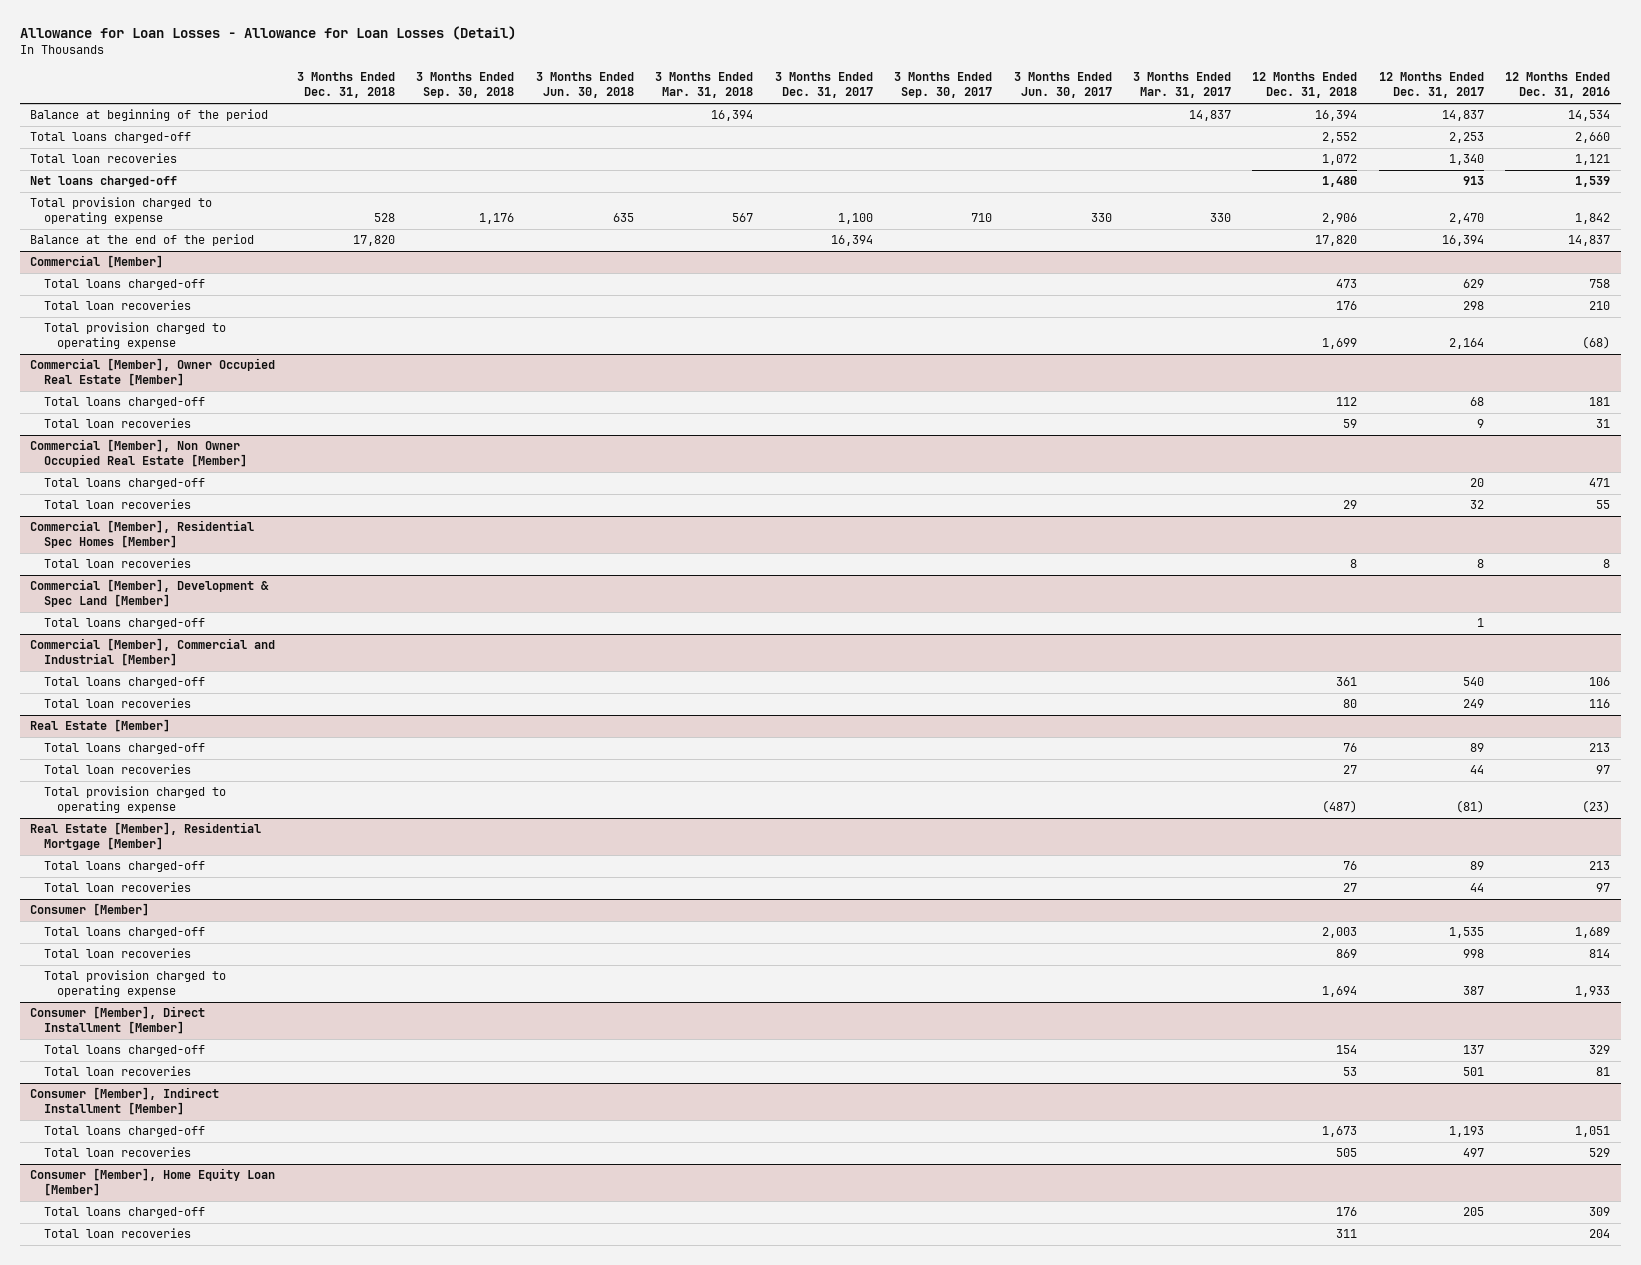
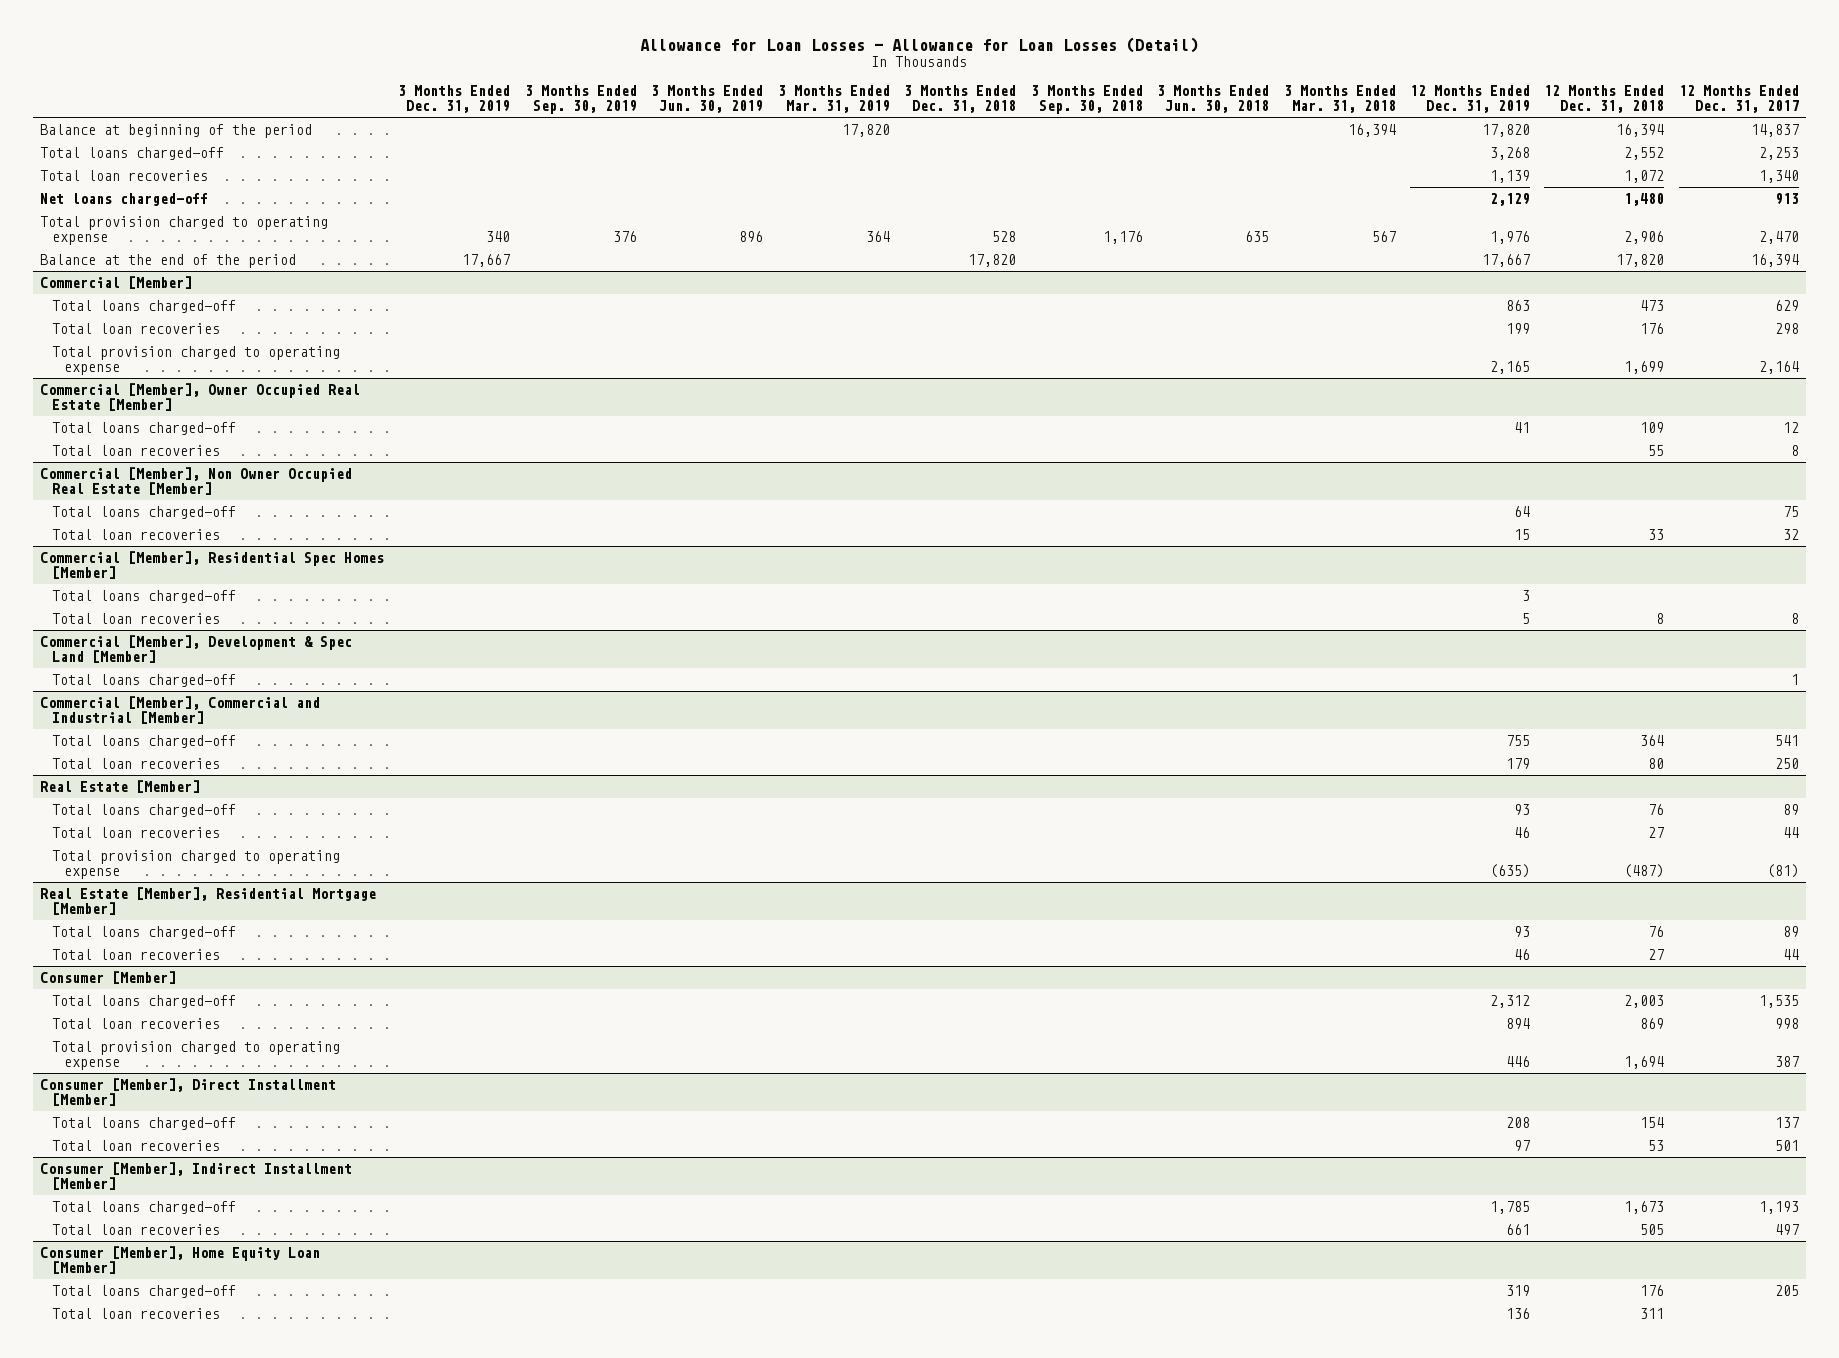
[774,72,873,99] 3 Months Ended Dec. 31, 2017 -> none
[894,72,993,99] 3 Months Ended Sep. 30, 2017 -> none
[1013,72,1112,99] 3 Months Ended Jun. 30, 2017 -> none
[1132,72,1231,99] 3 Months Ended Mar. 31, 2017 -> none
[1505,72,1611,99] 12 Months Ended Dec. 31, 2016 -> none
none -> [398,84,511,114] 3 Months Ended Dec. 31, 2019
none -> [524,84,637,115] 3 Months Ended Sep. 30, 2019
none -> [651,84,764,114] 3 Months Ended Jun. 30, 2019
none -> [777,84,890,114] 3 Months Ended Mar. 31, 2019
none -> [1410,84,1531,114] 12 Months Ended Dec. 31, 2019
[1336,397,1358,407] 112 -> [1640,422,1665,434] 109
[1469,397,1484,407] 68 -> [1782,422,1799,434] 12
[1343,419,1358,429] 59 -> [1648,445,1665,457] 55
[1476,419,1484,429] 9 -> [1790,445,1799,457] 8
[1469,478,1484,488] 20 -> [1782,506,1799,518] 75
[1343,500,1358,510] 29 -> [1648,529,1665,541] 33
none -> [51,590,236,604] Total loans charged-off
[1336,677,1358,687] 361 -> [1640,735,1665,747] 364
[1462,677,1484,687] 540 -> [1774,735,1799,747] 541
[1462,699,1484,709] 249 -> [1774,758,1799,770] 250

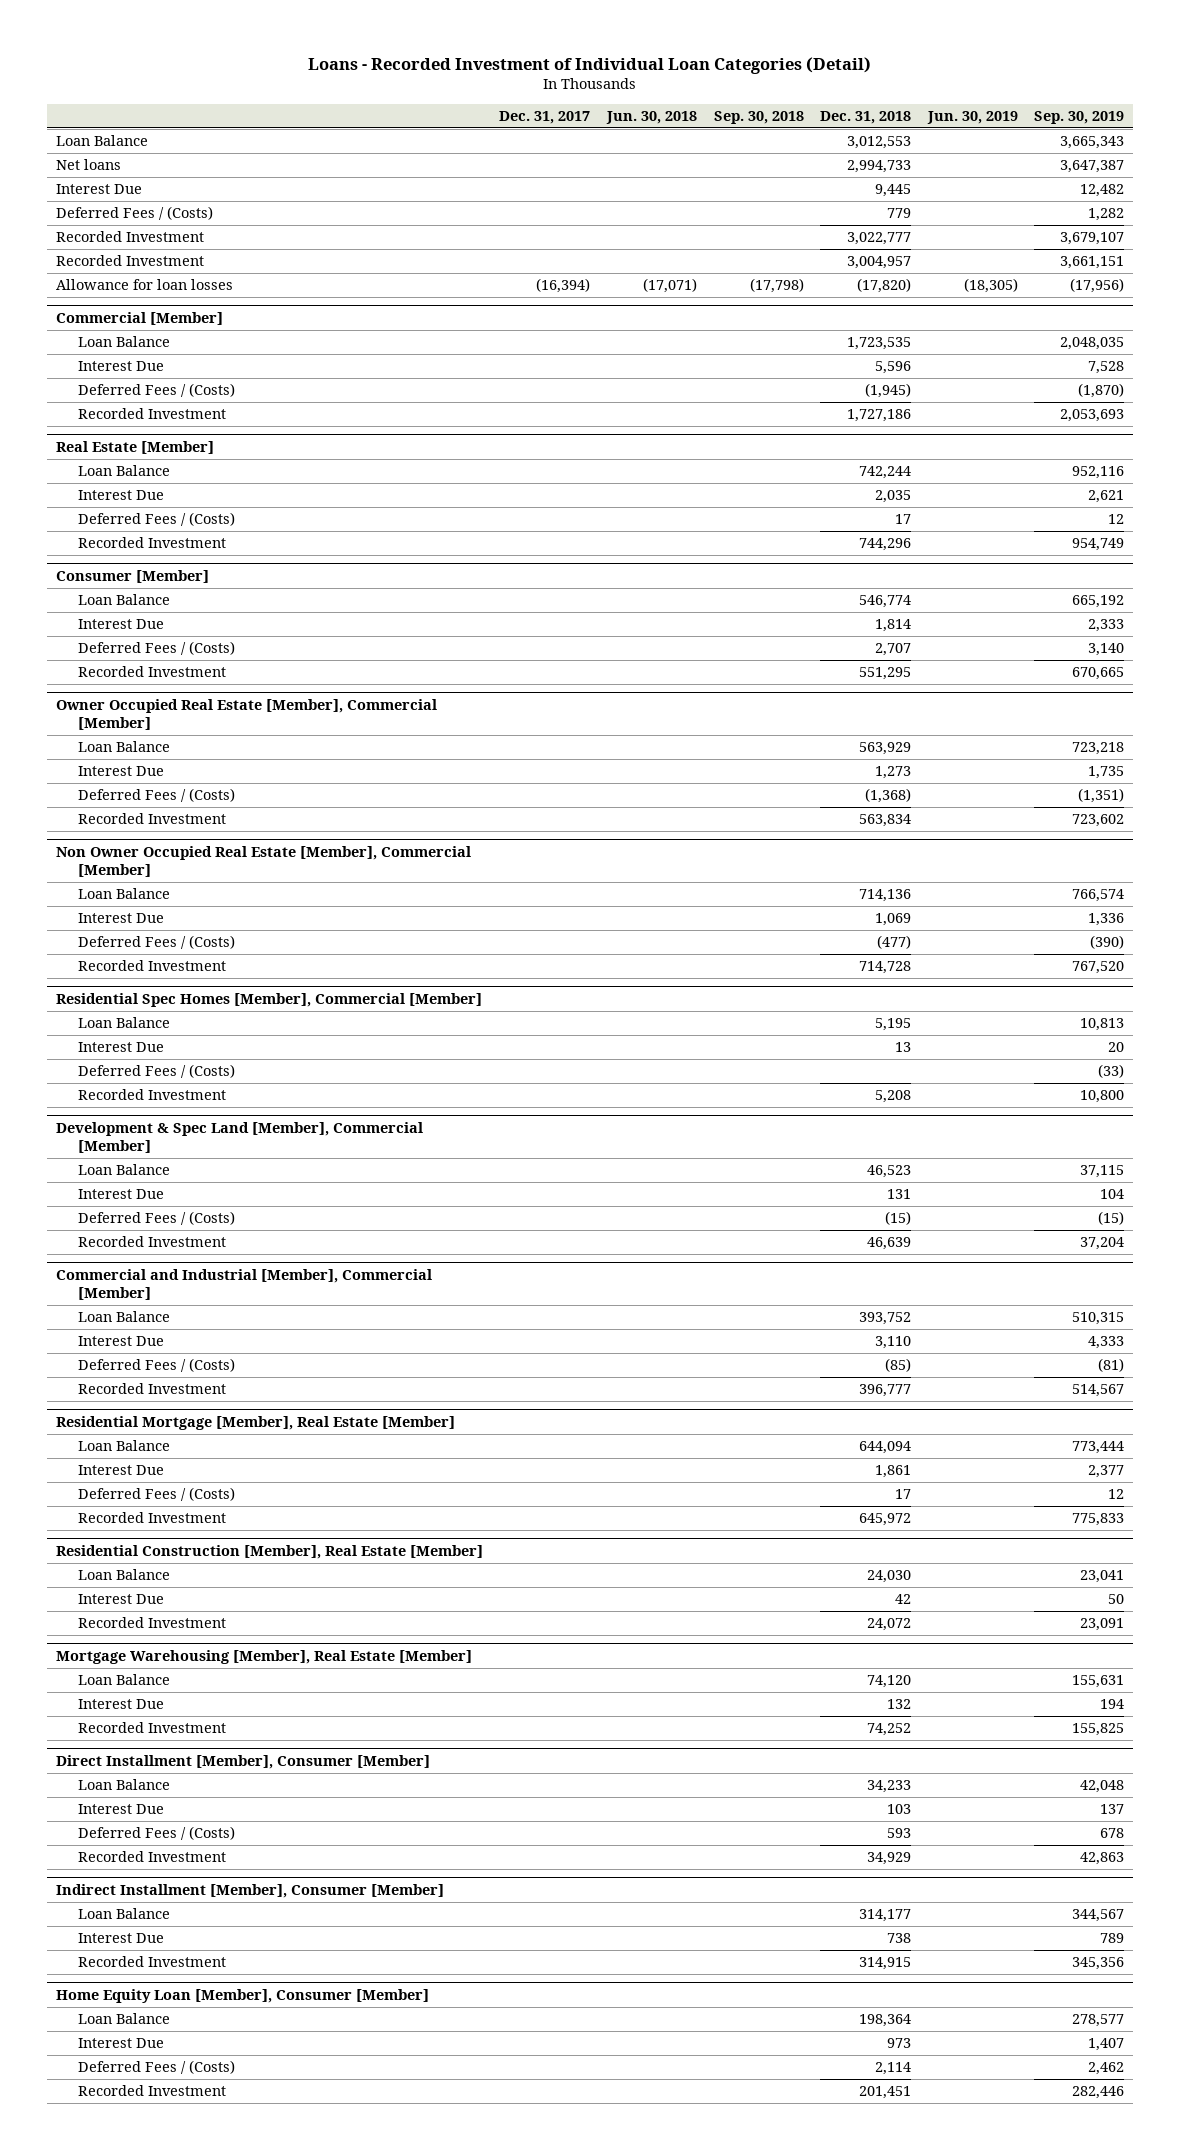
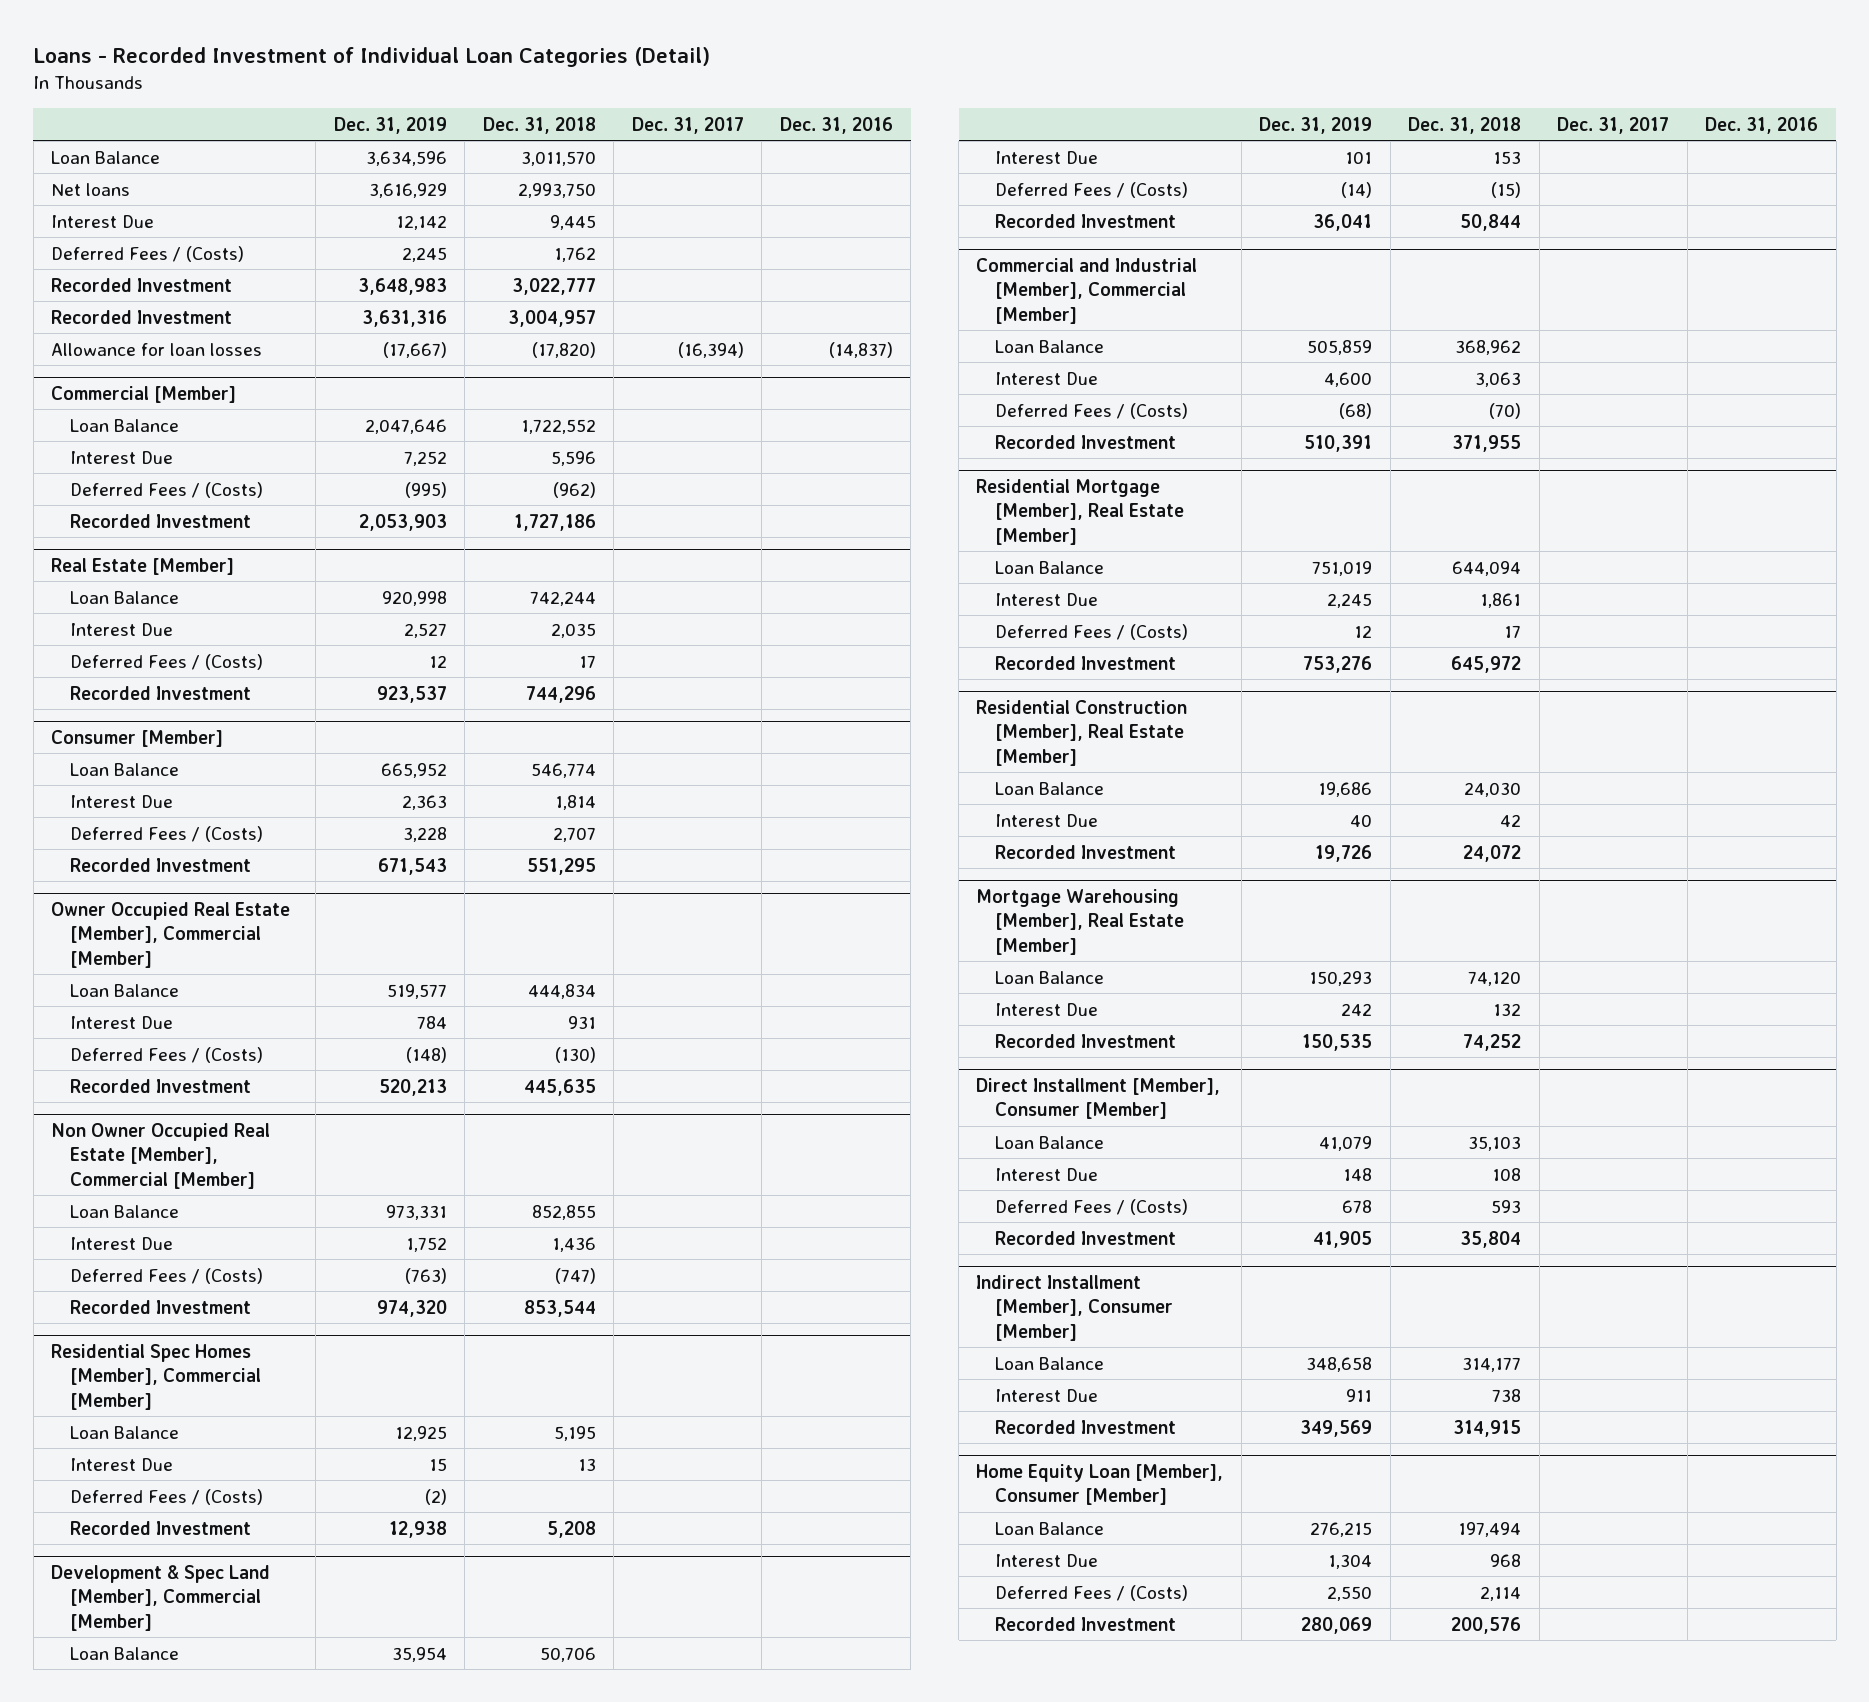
[605,110,697,124] Jun. 30, 2018 -> none
[713,110,804,124] Sep. 30, 2018 -> none
[926,110,1018,124] Jun. 30, 2019 -> none
[1034,110,1125,124] Sep. 30, 2019 -> none
none -> [333,116,447,134] Dec. 31, 2019
none -> [779,116,893,134] Dec. 31, 2016
[847,136,912,150] 3,012,553 -> [520,150,596,166] 3,011,570
[847,160,912,174] 2,994,733 -> [517,182,596,198] 2,993,750
[887,208,912,219] 779 -> [553,246,596,262] 1,762
[847,337,912,351] 1,723,535 -> [520,418,596,434] 1,722,552
[865,383,912,399] (1,945) -> [552,481,596,498] (962)
[859,742,912,756] 563,929 -> [527,983,596,999] 444,834
[875,766,912,780] 1,273 -> [567,1015,596,1029] 931
[865,788,912,804] (1,368) -> [554,1046,596,1063] (130)
[859,814,912,828] 563,834 -> [523,1078,596,1096] 445,635
[859,889,912,903] 714,136 -> [531,1204,596,1220] 852,855
[875,913,912,927] 1,069 -> [551,1236,596,1252] 1,436
[877,935,912,950] (477) -> [554,1267,596,1284] (747)
[859,961,912,975] 714,728 -> [523,1299,596,1317] 853,544
[867,1165,912,1179] 46,523 -> [539,1646,596,1662] 50,706
[887,1189,912,1200] 131 -> [1493,150,1522,164] 153
[867,1237,912,1251] 46,639 -> [1460,213,1522,231] 50,844
[859,1312,912,1326] 393,752 -> [1455,339,1522,355] 368,962
[875,1336,912,1350] 3,110 -> [1475,371,1522,387] 3,063
[885,1358,912,1373] (85) -> [1489,402,1522,419] (70)
[859,1384,912,1398] 396,777 -> [1452,434,1522,452] 371,955
[867,1780,912,1794] 34,233 -> [1468,1135,1522,1151] 35,103
[887,1804,912,1815] 103 -> [1492,1167,1522,1181] 108
[867,1852,912,1866] 34,929 -> [1460,1230,1522,1248] 35,804
[859,2014,912,2028] 198,364 -> [1458,1521,1522,1537] 197,494
[887,2038,912,2049] 973 -> [1490,1553,1522,1567] 968
[859,2086,912,2100] 201,451 -> [1451,1616,1522,1634] 200,576

